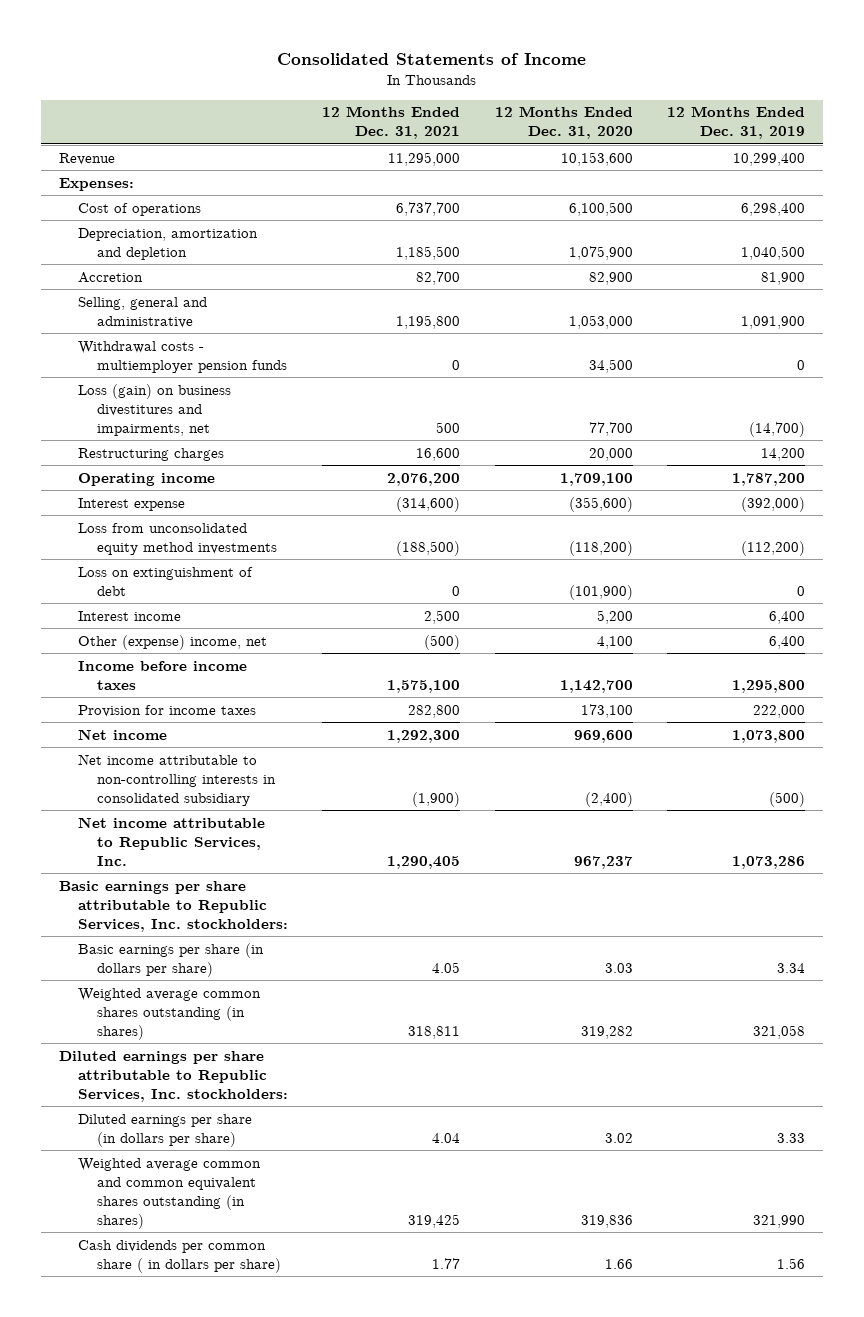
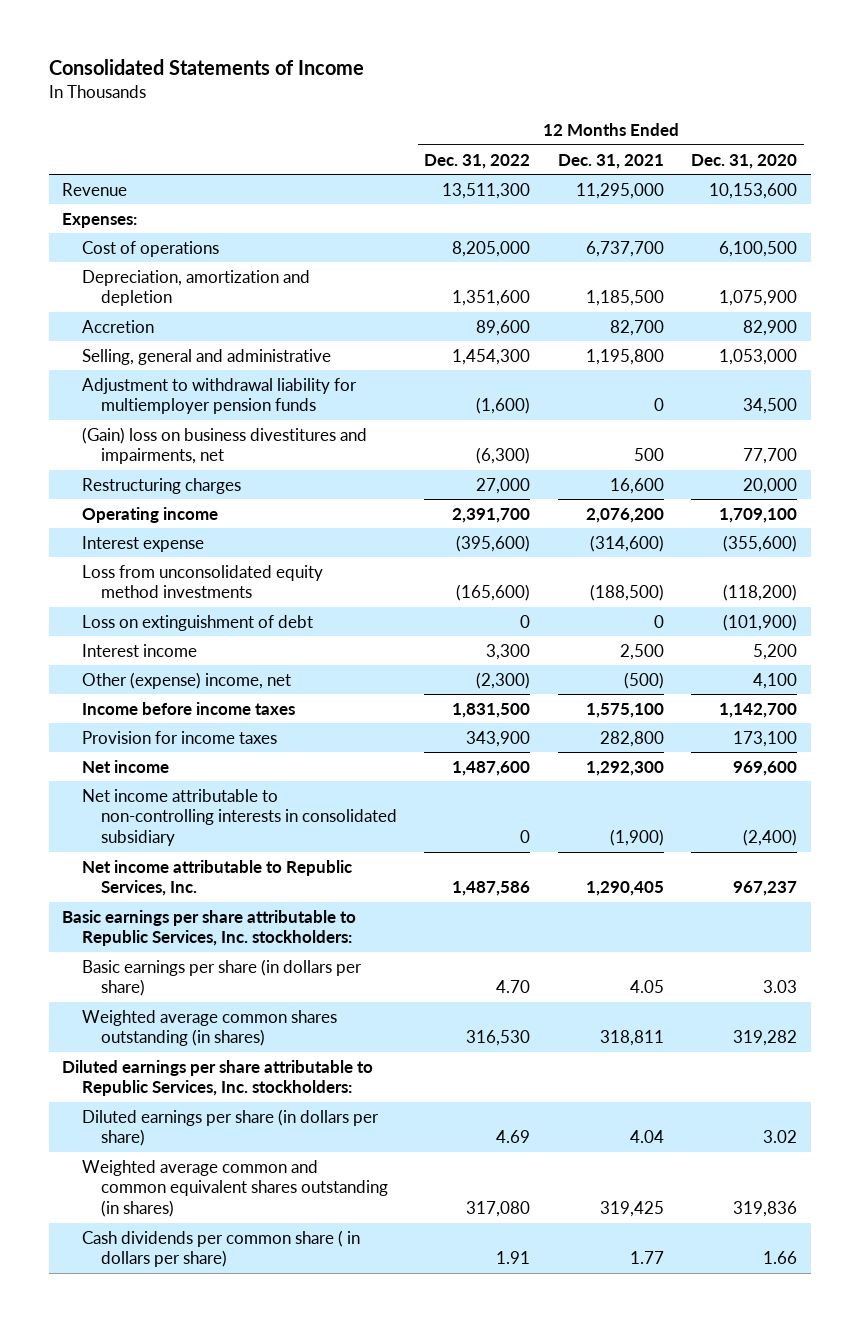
[667,106,806,140] 12 Months Ended Dec. 31, 2019 -> none
none -> [424,153,531,169] Dec. 31, 2022
[77,340,287,373] Withdrawal costs - multiemployer pension funds -> [81,377,357,415] Adjustment to withdrawal liability for multiemployer pension funds
[77,383,231,436] Loss (gain) on business divestitures and impairments, net -> [81,426,367,465] (Gain) loss on business divestitures and impairments, net

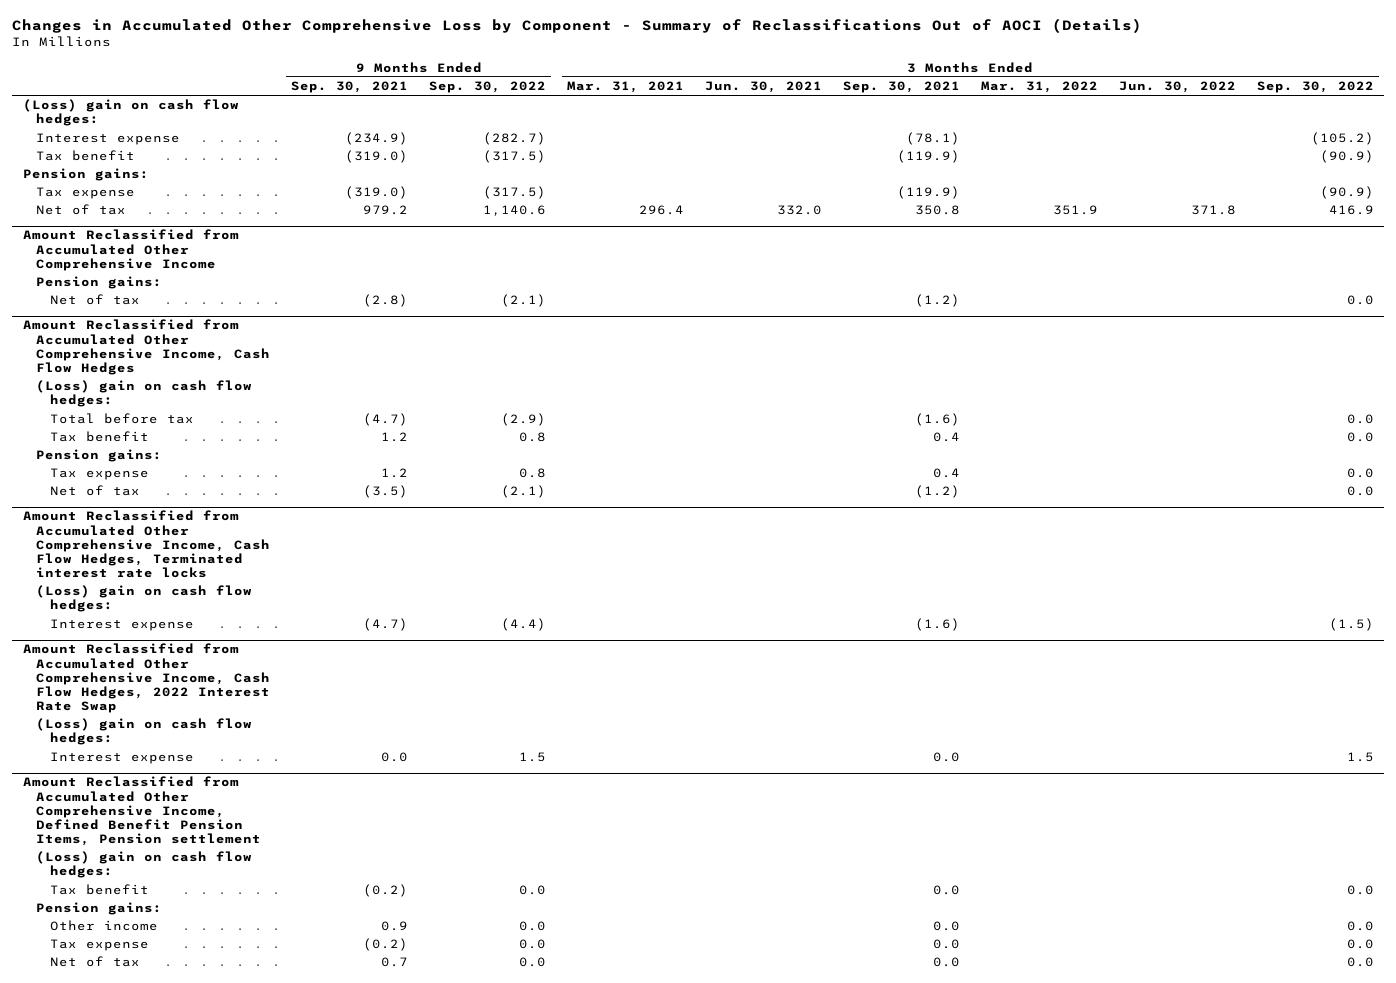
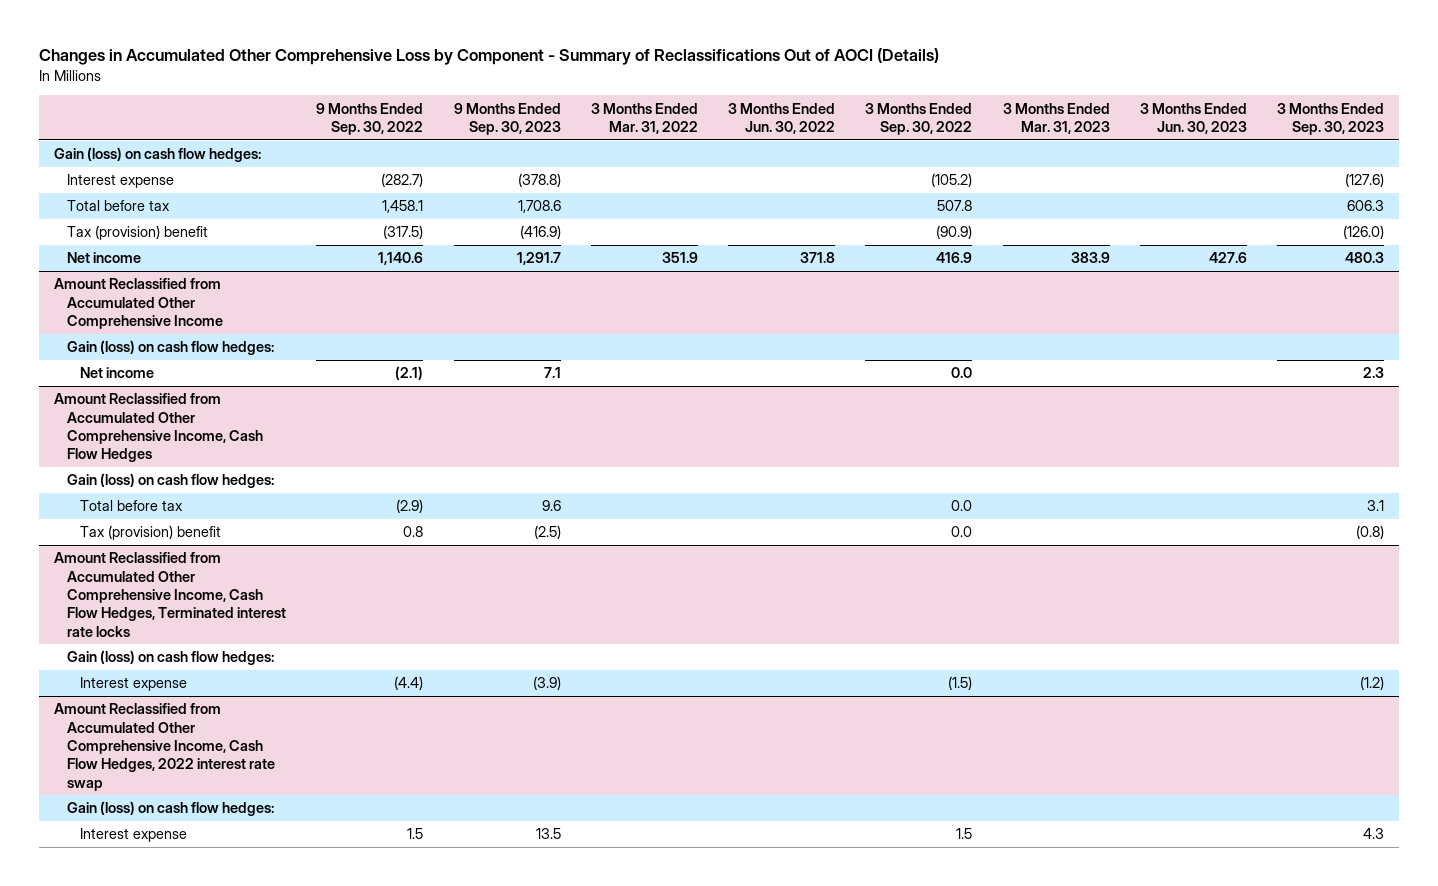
[291,81,409,94] Sep. 30, 2021 -> none
[567,81,685,94] Mar. 31, 2021 -> none
[705,81,823,94] Jun. 30, 2021 -> none
[842,81,960,94] Sep. 30, 2021 -> none
none -> [453,102,561,135] 9 Months Ended Sep. 30, 2023
none -> [1002,102,1110,134] 3 Months Ended Mar. 31, 2023
none -> [1139,102,1247,134] 3 Months Ended Jun. 30, 2023
none -> [1277,102,1385,135] 3 Months Ended Sep. 30, 2023
[22,99,239,127] (Loss) gain on cash flow hedges: -> [53,147,261,163] Gain (loss) on cash flow hedges:
[22,168,149,182] Pension gains: -> none
[36,187,136,200] Tax expense -> none
none -> [67,200,171,212] Total before tax
[36,150,136,162] Tax benefit -> [67,225,209,241] Tax (provision) benefit
[36,204,127,216] Net of tax -> [67,252,142,264] Net income
[36,276,163,290] Pension gains: -> none
none -> [67,340,275,356] Gain (loss) on cash flow hedges:
[50,294,141,306] Net of tax -> [80,367,155,379] Net income
[36,380,253,408] (Loss) gain on cash flow hedges: -> [67,473,275,489] Gain (loss) on cash flow hedges:
[36,449,163,463] Pension gains: -> none
[50,468,150,481] Tax expense -> none
[50,485,141,497] Net of tax -> none
[50,431,150,443] Tax benefit -> [80,525,222,541] Tax (provision) benefit
[36,585,253,613] (Loss) gain on cash flow hedges: -> [67,650,275,666] Gain (loss) on cash flow hedges:
[22,643,271,713] Amount Reclassified from Accumulated Other Comprehensive Income, Cash Flow Hedges, 2022 Interest Rate Swap -> [53,703,276,791] Amount Reclassified from Accumulated Other Comprehensive Income, Cash Flow Hedges, 2022 interest rate swap
[36,718,253,746] (Loss) gain on cash flow hedges: -> [67,801,275,817] Gain (loss) on cash flow hedges:
[22,776,262,846] Amount Reclassified from Accumulated Other Comprehensive Income, Defined Benefit Pension Items, Pension settlement -> none
[36,851,253,879] (Loss) gain on cash flow hedges: -> none
[50,884,150,896] Tax benefit -> none
[36,902,163,916] Pension gains: -> none
[50,920,159,932] Other income -> none
[50,939,150,952] Tax expense -> none
[50,956,141,968] Net of tax -> none

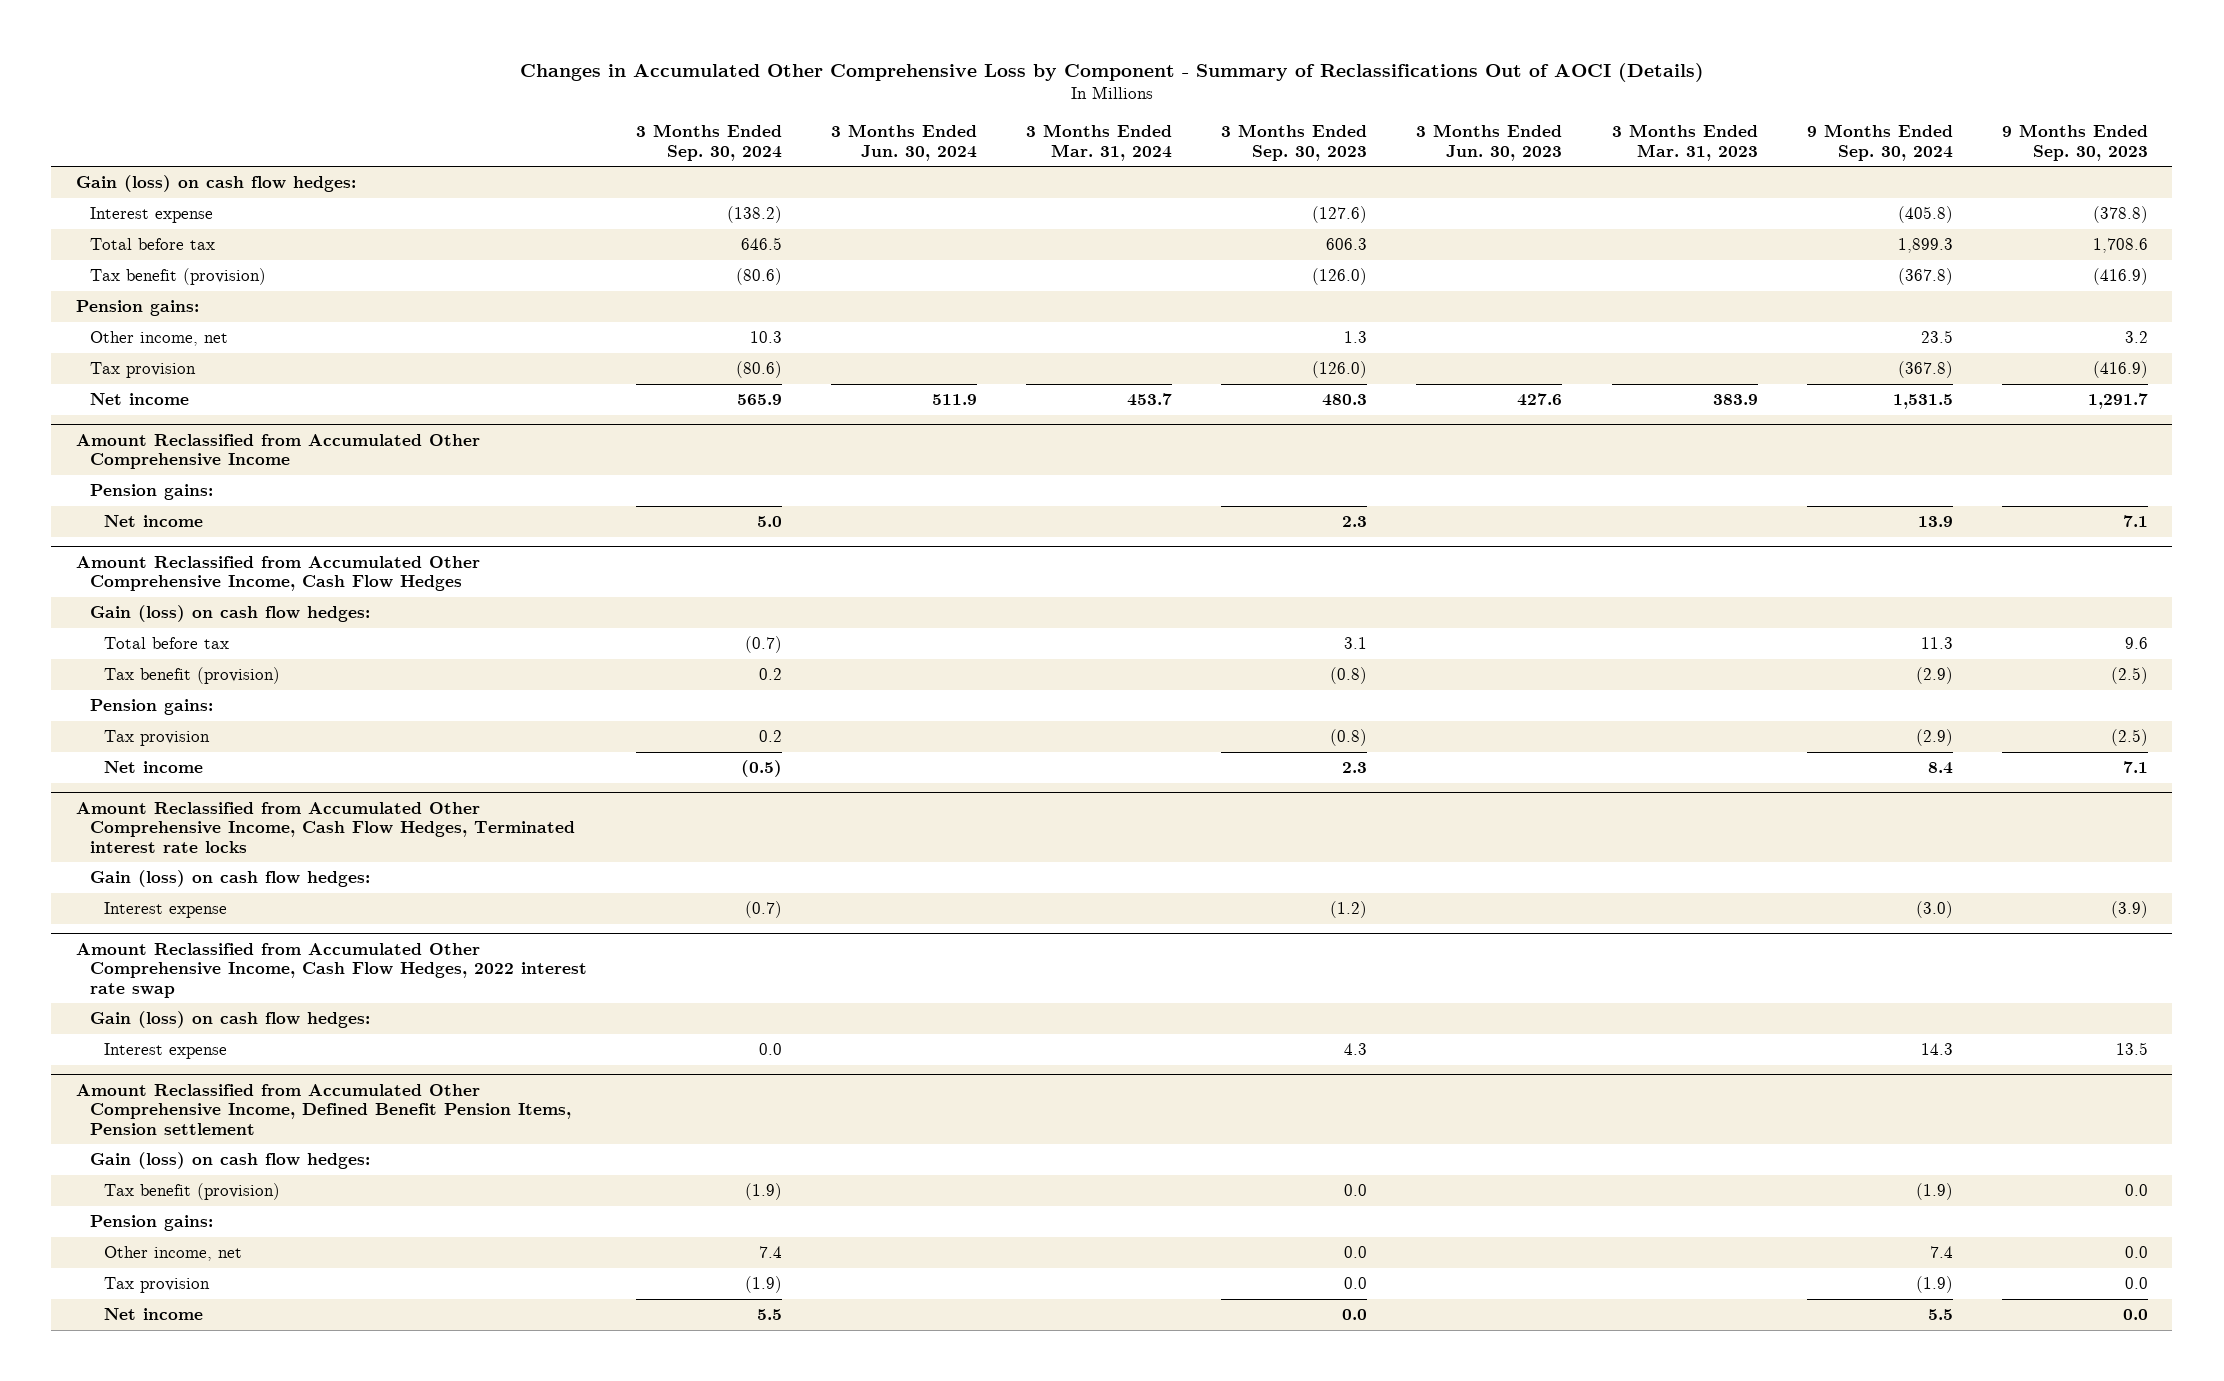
[316,102,424,135] 9 Months Ended Sep. 30, 2022 -> none
[590,102,698,134] 3 Months Ended Mar. 31, 2022 -> none
[728,102,836,134] 3 Months Ended Jun. 30, 2022 -> none
[865,102,973,135] 3 Months Ended Sep. 30, 2022 -> none
none -> [635,124,782,161] 3 Months Ended Sep. 30, 2024
none -> [831,124,978,161] 3 Months Ended Jun. 30, 2024
none -> [1026,124,1173,161] 3 Months Ended Mar. 31, 2024
none -> [1806,124,1953,161] 9 Months Ended Sep. 30, 2024
[67,225,209,241] Tax (provision) benefit -> [89,268,266,286] Tax benefit (provision)
none -> [75,300,199,317] Pension gains:
none -> [89,331,228,347] Other income, net
none -> [89,362,196,379] Tax provision
[67,340,275,356] Gain (loss) on cash flow hedges: -> none
none -> [89,484,213,501] Pension gains:
[80,525,222,541] Tax (provision) benefit -> [103,667,280,685] Tax benefit (provision)
none -> [89,699,213,716] Pension gains:
none -> [103,730,210,747] Tax provision
none -> [103,761,203,774] Net income
none -> [75,1083,571,1135] Amount Reclassified from Accumulated Other Comprehensive Income, Defined Benefit Pension Items, Pension settlement
none -> [89,1152,370,1170] Gain (loss) on cash flow hedges:
none -> [103,1183,280,1201] Tax benefit (provision)
none -> [89,1215,213,1232] Pension gains:
none -> [103,1246,242,1262] Other income, net
none -> [103,1277,210,1294] Tax provision
none -> [103,1308,203,1321] Net income

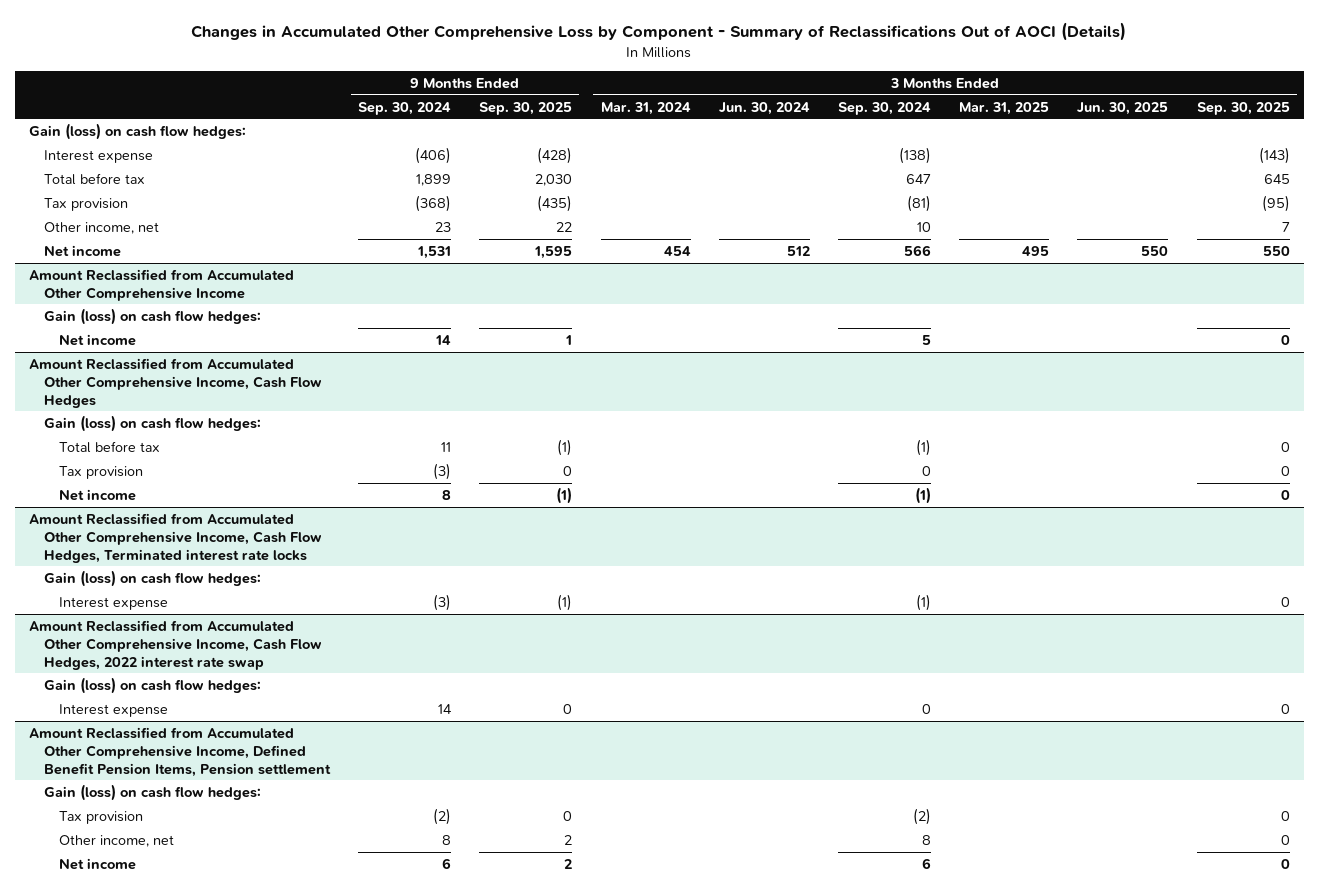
[1221,124,1368,161] 3 Months Ended Sep. 30, 2023 -> none
[1416,124,1563,161] 3 Months Ended Jun. 30, 2023 -> none
[1611,124,1758,161] 3 Months Ended Mar. 31, 2023 -> none
[2001,124,2148,161] 9 Months Ended Sep. 30, 2023 -> none
none -> [479,101,573,115] Sep. 30, 2025
none -> [959,101,1050,115] Mar. 31, 2025
none -> [1077,101,1169,115] Jun. 30, 2025
none -> [1196,101,1290,115] Sep. 30, 2025
[75,300,199,317] Pension gains: -> none
[89,362,196,379] Tax provision -> none
[726,206,782,224] (138.2) -> [898,146,931,164] (138)
[1897,206,1953,224] (405.8) -> [415,146,452,164] (406)
[740,237,782,251] 646.5 -> [905,173,931,184] 647
[1897,238,1953,254] 1,899.3 -> [416,173,452,186] 1,899
[89,268,266,286] Tax benefit (provision) -> [43,197,128,211] Tax provision
[735,268,782,286] (80.6) -> [906,194,931,212] (81)
[1897,268,1953,286] (367.8) -> [415,194,452,212] (368)
[749,331,782,344] 10.3 -> [916,221,931,232] 10
[1920,330,1953,344] 23.5 -> [435,221,452,232] 23
[736,394,782,406] 565.9 -> [903,244,931,256] 566
[932,394,978,406] 511.9 -> [786,245,810,256] 512
[1127,393,1173,407] 453.7 -> [663,245,691,256] 454
[1892,394,1953,410] 1,531.5 -> [417,245,452,259] 1,531
[89,484,213,501] Pension gains: -> none
none -> [43,307,261,325] Gain (loss) on cash flow hedges:
[756,516,782,528] 5.0 -> [921,334,931,345] 5
[1917,516,1953,528] 13.9 -> [435,334,452,345] 14
[89,699,213,716] Pension gains: -> none
[103,730,210,747] Tax provision -> none
[744,636,782,654] (0.7) -> [915,438,931,456] (1)
[1920,637,1953,650] 11.3 -> [441,441,452,452] 11
[103,667,280,685] Tax benefit (provision) -> [58,465,143,479] Tax provision
[758,668,782,681] 0.2 -> [921,465,931,476] 0
[1915,667,1953,685] (2.9) -> [433,462,452,480] (3)
[740,760,782,778] (0.5) -> [914,486,931,504] (1)
[1927,762,1953,775] 8.4 -> [442,489,452,500] 8
[744,901,782,919] (0.7) -> [915,593,931,611] (1)
[1915,901,1953,919] (3.0) -> [433,593,452,611] (3)
[758,1043,782,1056] 0.0 -> [921,703,931,714] 0
[1920,1043,1953,1056] 14.3 -> [438,703,453,714] 14
[89,1215,213,1232] Pension gains: -> none
[103,1277,210,1294] Tax provision -> none
[103,1183,280,1201] Tax benefit (provision) -> [58,810,143,824] Tax provision
[744,1183,782,1201] (1.9) -> [912,807,931,825] (2)
[1915,1183,1953,1201] (1.9) -> [433,807,452,825] (2)
[758,1246,782,1259] 7.4 -> [921,834,931,845] 8
[1929,1246,1953,1259] 7.4 -> [442,834,452,845] 8
[756,1309,782,1321] 5.5 -> [921,857,931,869] 6
[1927,1309,1953,1321] 5.5 -> [442,857,452,869] 6

